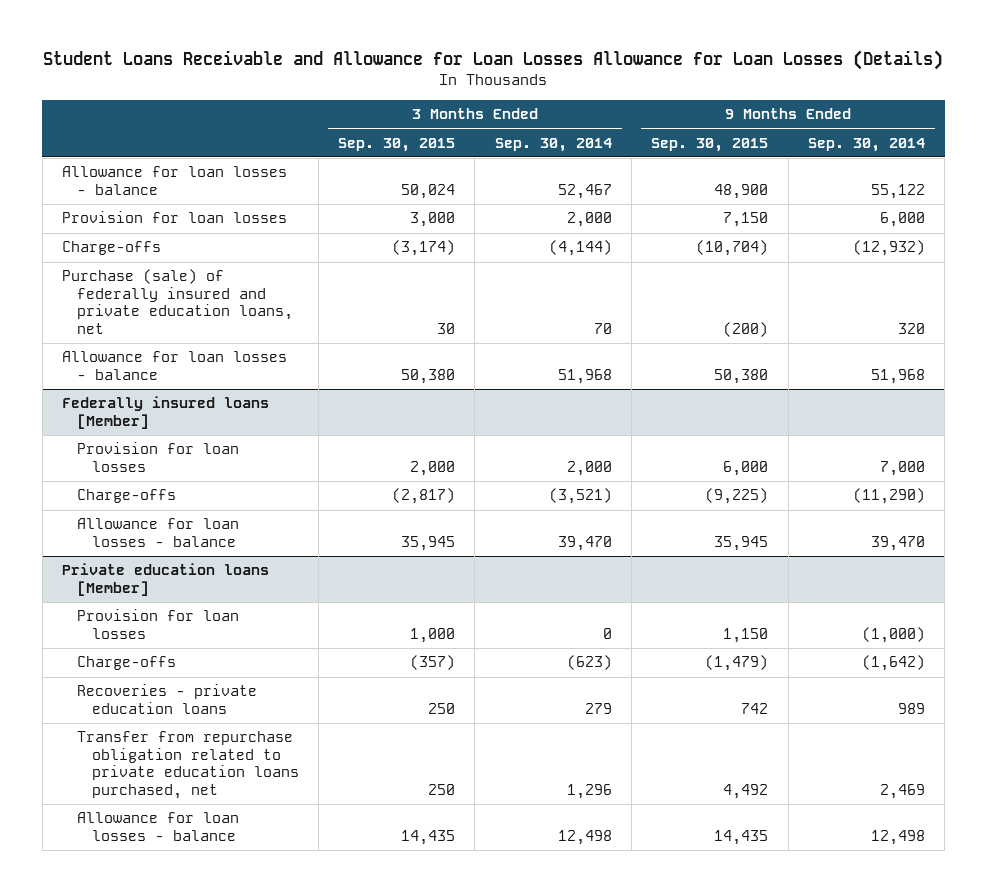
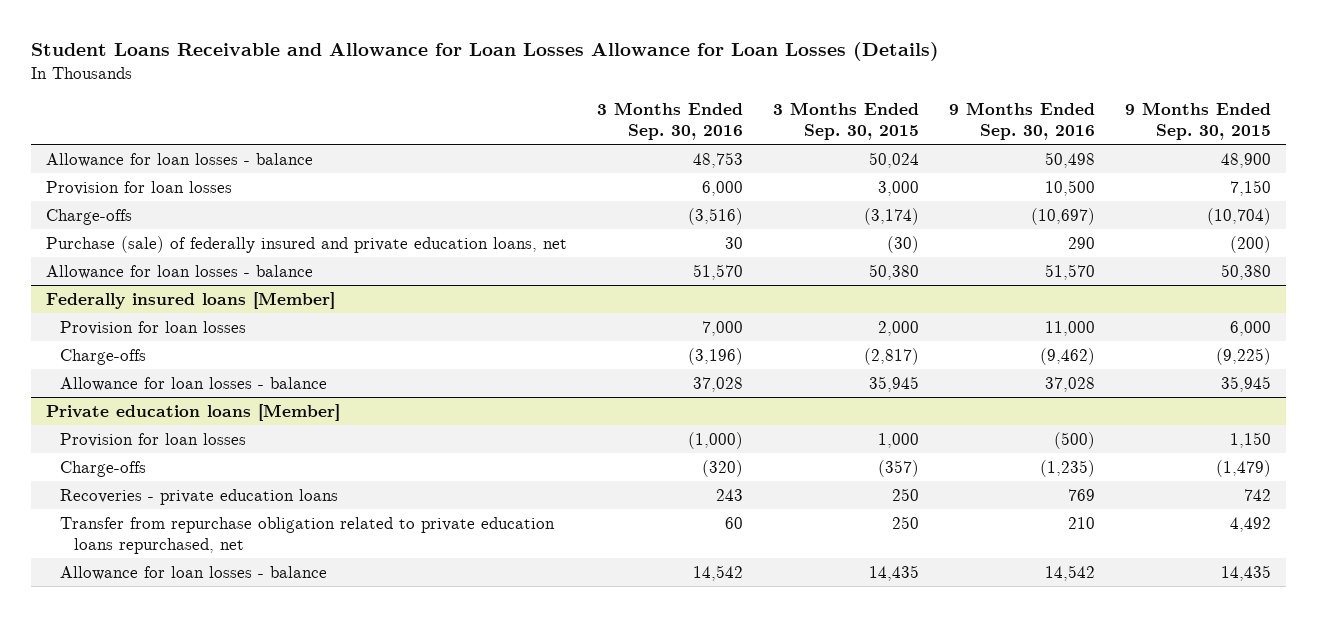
[494,137,612,152] Sep. 30, 2014 -> none
[807,137,925,152] Sep. 30, 2014 -> none
none -> [596,101,743,140] 3 Months Ended Sep. 30, 2016
none -> [948,101,1095,140] 9 Months Ended Sep. 30, 2016
[437,322,456,334] 30 -> [886,235,919,253] (30)
[76,731,299,799] Transfer from repurchase obligation related to private education loans purchased, net -> [60,516,556,554] Transfer from repurchase obligation related to private education loans repurchased, net

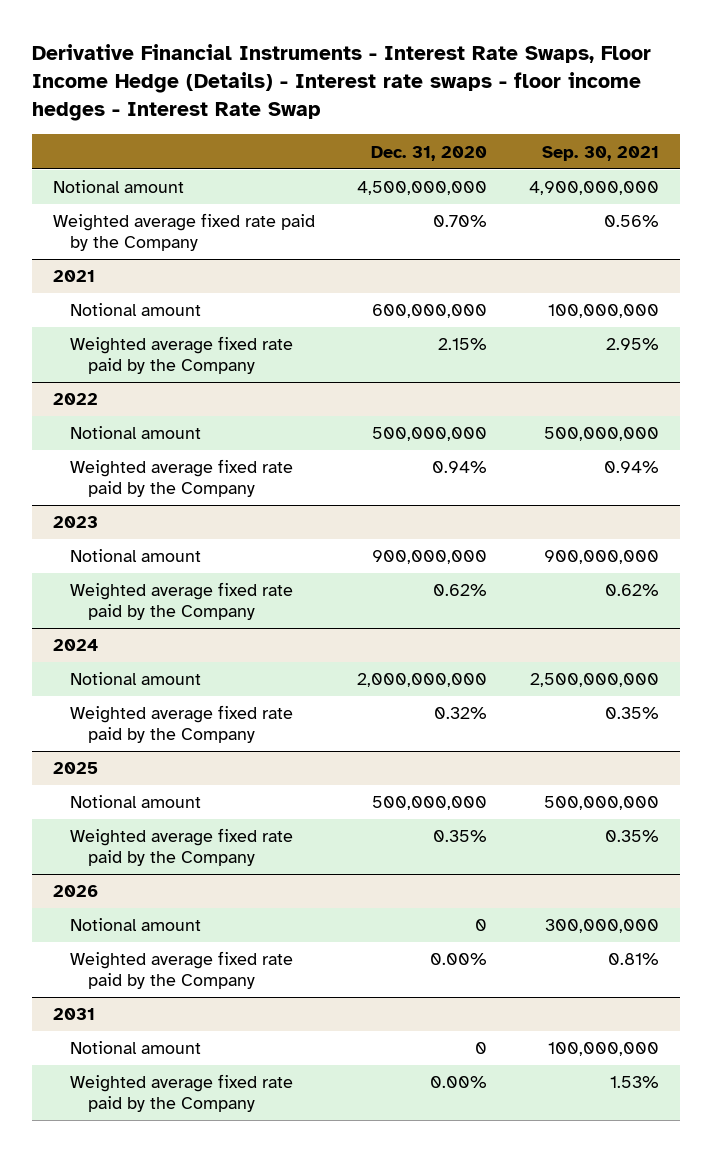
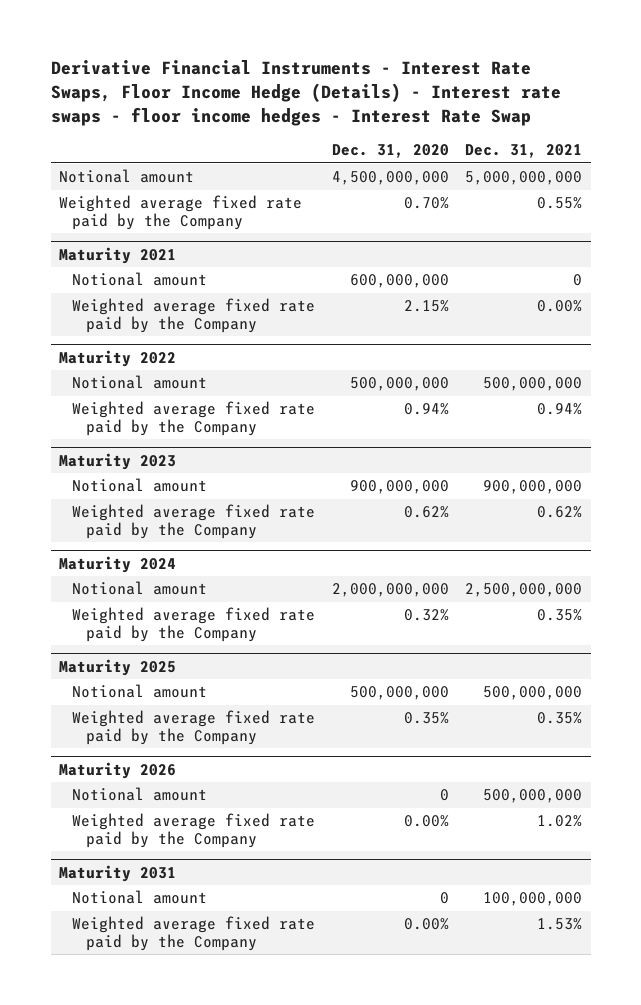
[541,145,659,161] Sep. 30, 2021 -> none
none -> [465,144,583,159] Dec. 31, 2021
[52,270,95,283] 2021 -> [58,246,176,264] Maturity 2021
[52,393,98,406] 2022 -> [58,349,176,367] Maturity 2022
[52,516,98,529] 2023 -> [58,452,176,470] Maturity 2023
[52,639,98,652] 2024 -> [58,555,176,573] Maturity 2024
[52,762,98,775] 2025 -> [58,658,176,676] Maturity 2025
[52,885,98,898] 2026 -> [58,761,176,779] Maturity 2026
[52,1008,95,1021] 2031 -> [58,864,176,882] Maturity 2031

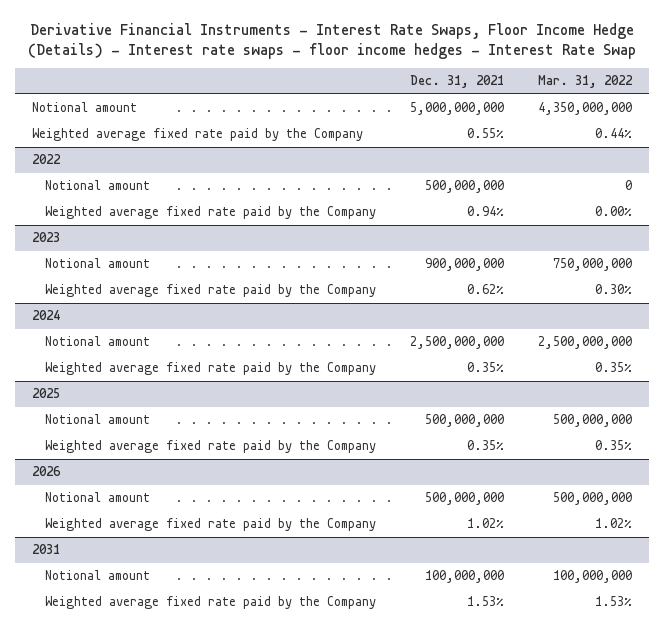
[331,144,449,159] Dec. 31, 2020 -> none
none -> [537,75,633,89] Mar. 31, 2022
[72,272,208,287] Notional amount -> none
[72,298,316,333] Weighted average fixed rate paid by the Company -> none
[58,349,176,367] Maturity 2022 -> none
[58,246,176,264] Maturity 2021 -> [32,154,62,165] 2022
[58,452,176,470] Maturity 2023 -> [32,232,61,243] 2023
[58,555,176,573] Maturity 2024 -> [32,310,61,321] 2024
[58,658,176,676] Maturity 2025 -> [32,388,61,399] 2025
[58,761,176,779] Maturity 2026 -> [32,466,62,477] 2026
[58,864,176,882] Maturity 2031 -> [32,544,61,555] 2031

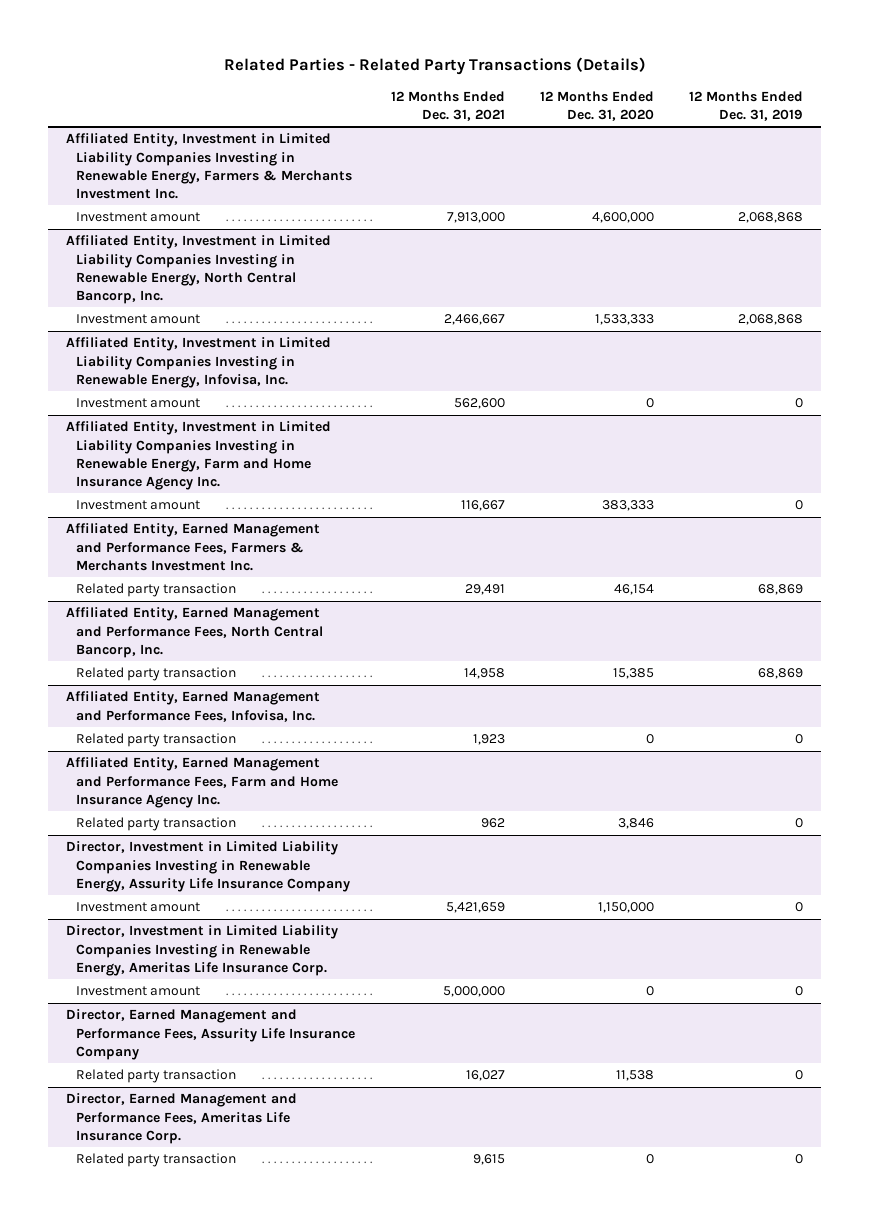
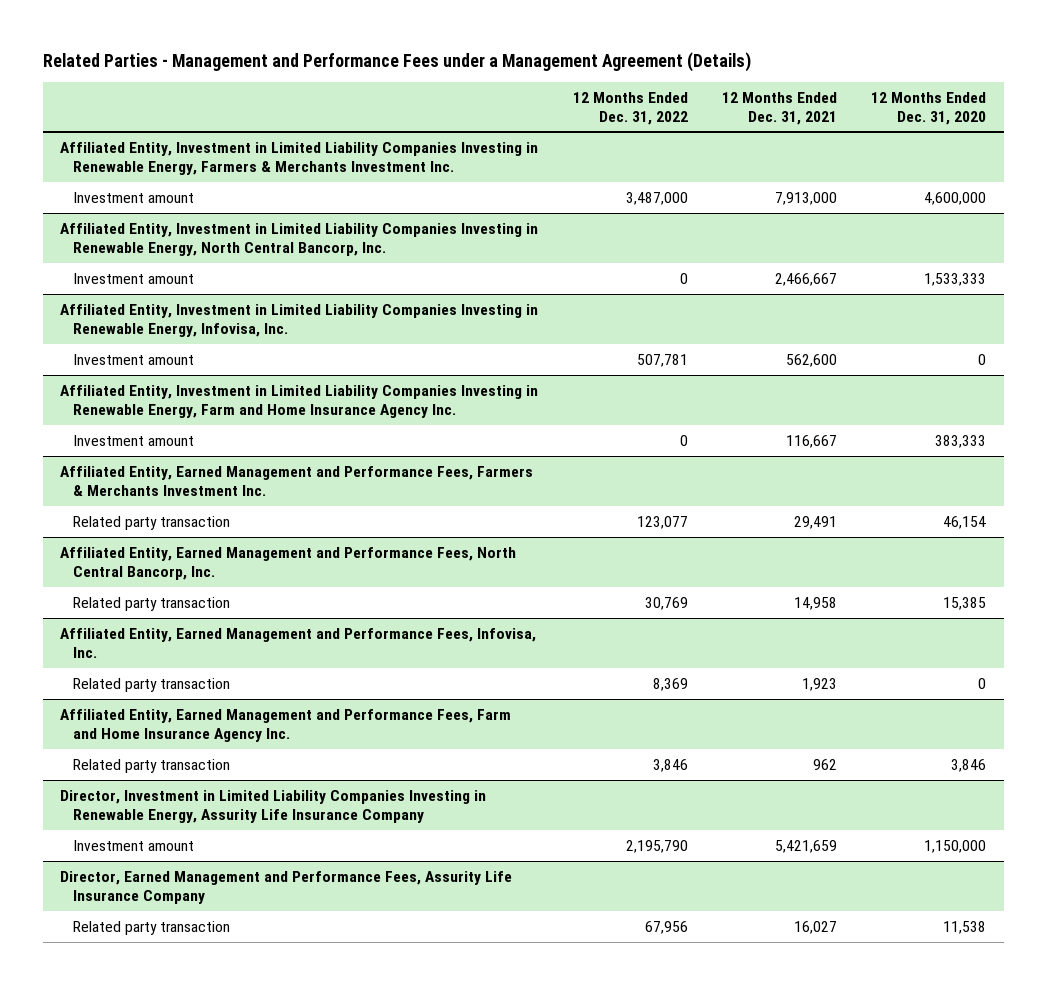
[223,57,646,76] Related Parties - Related Party Transactions (Details) -> [42,51,751,72] Related Parties - Management and Performance Fees under a Management Agreement (Details)
[689,90,804,121] 12 Months Ended Dec. 31, 2019 -> none
none -> [572,91,688,125] 12 Months Ended Dec. 31, 2022
[65,925,338,976] Director, Investment in Limited Liability Companies Investing in Renewable Energy, Ameritas Life Insurance Corp. -> none
[76,986,201,997] Investment amount -> none
[65,1093,297,1144] Director, Earned Management and Performance Fees, Ameritas Life Insurance Corp. -> none
[76,1153,237,1168] Related party transaction -> none

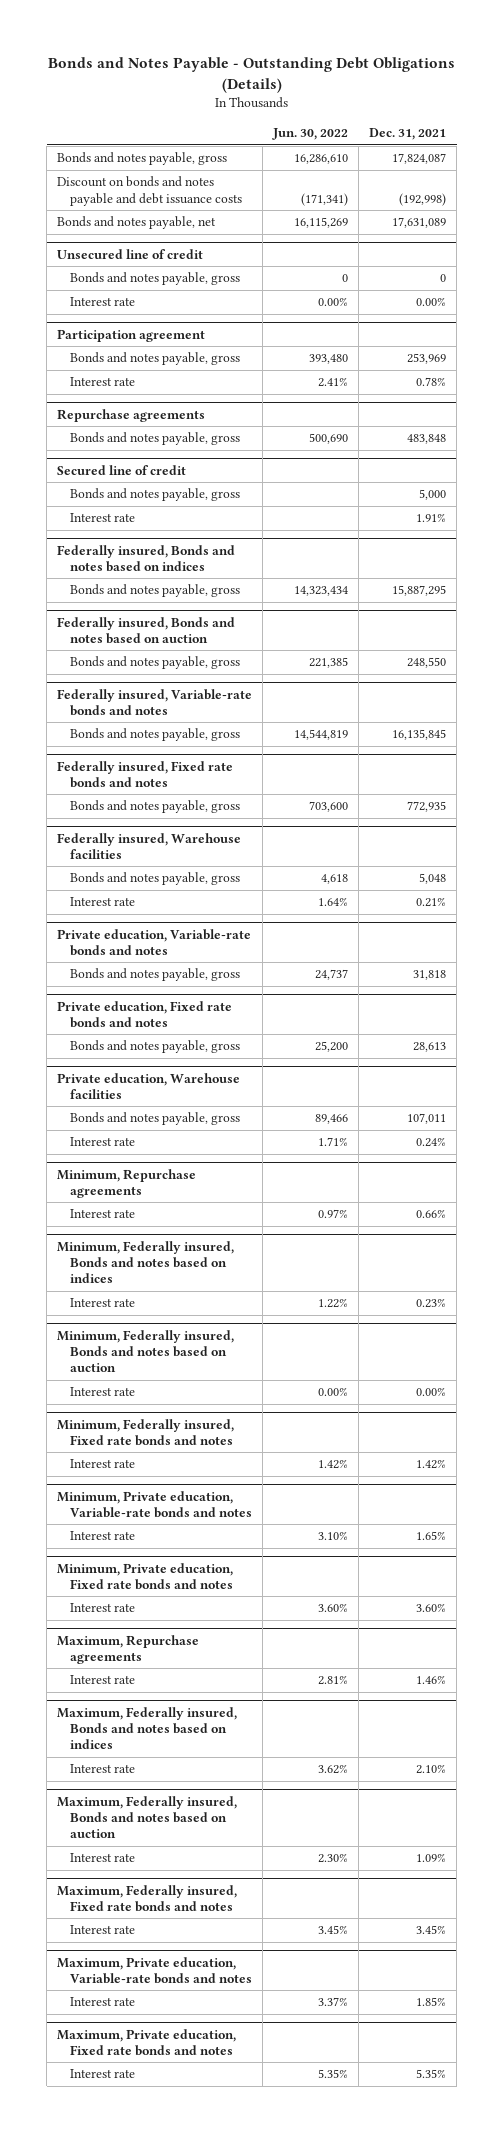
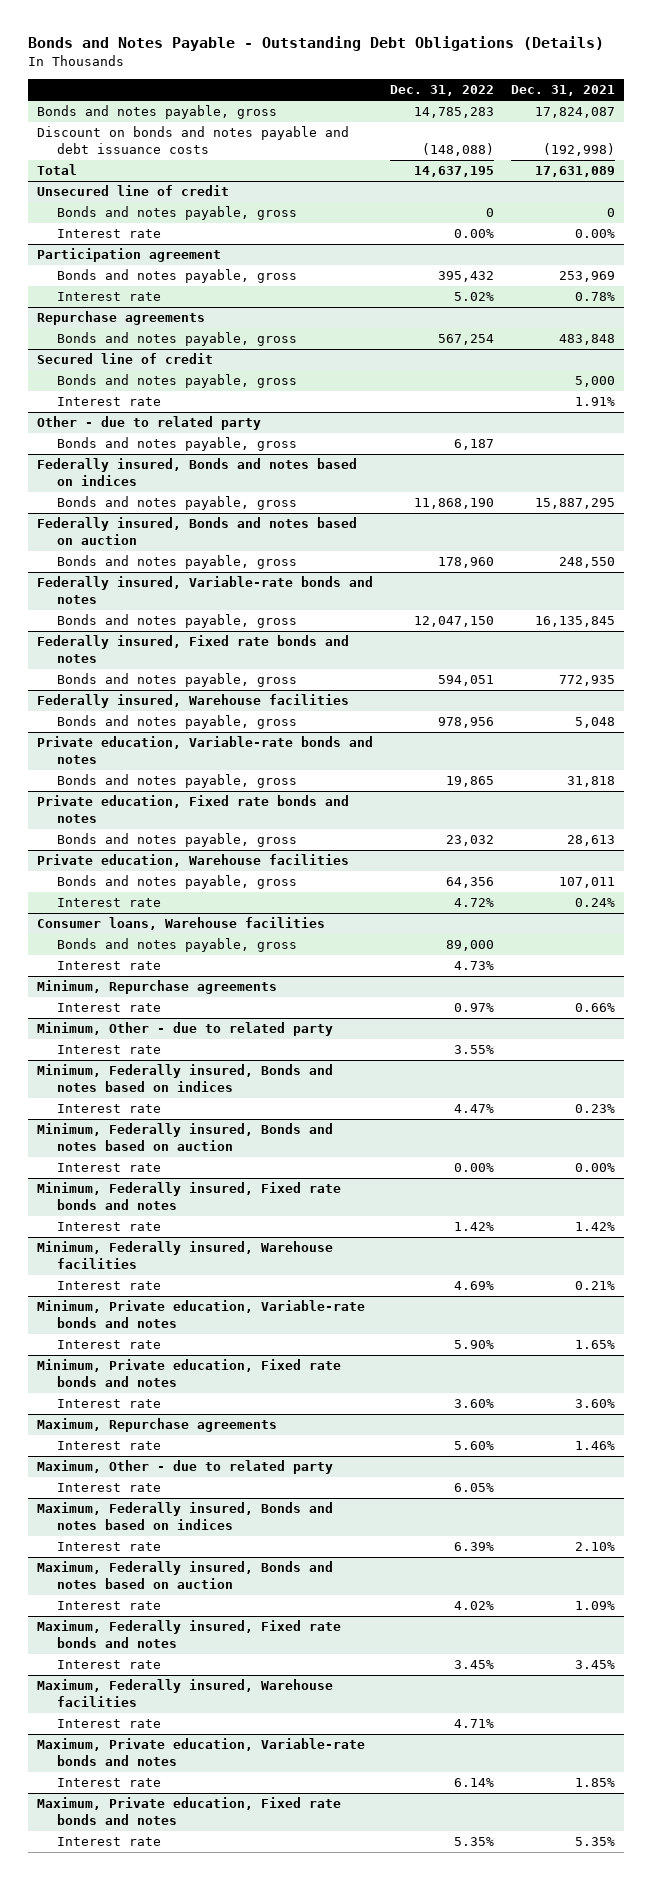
[272,128,349,141] Jun. 30, 2022 -> none
none -> [389,85,494,97] Dec. 31, 2022
[57,216,217,230] Bonds and notes payable, net -> [36,164,77,176] Total
none -> [36,416,261,431] Other - due to related party
none -> [57,437,298,452] Bonds and notes payable, gross
[69,897,135,907] Interest rate -> none
none -> [36,917,325,931] Consumer loans, Warehouse facilities
none -> [57,938,298,953] Bonds and notes payable, gross
none -> [57,961,162,971] Interest rate
none -> [36,1022,333,1037] Minimum, Other - due to related party
none -> [57,1045,162,1055] Interest rate
none -> [36,1241,333,1270] Minimum, Federally insured, Warehouse facilities
none -> [57,1281,162,1291] Interest rate
none -> [36,1460,333,1475] Maximum, Other - due to related party
none -> [57,1483,162,1493] Interest rate
none -> [36,1679,333,1708] Maximum, Federally insured, Warehouse facilities
none -> [57,1719,162,1729] Interest rate

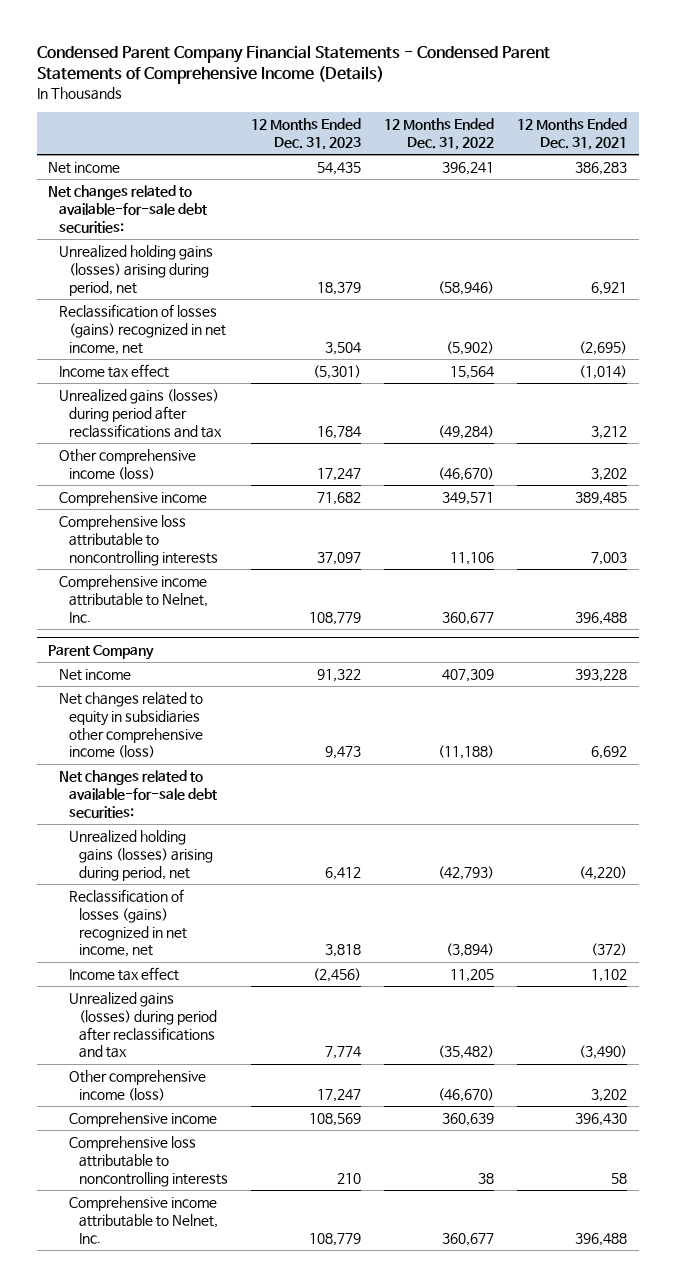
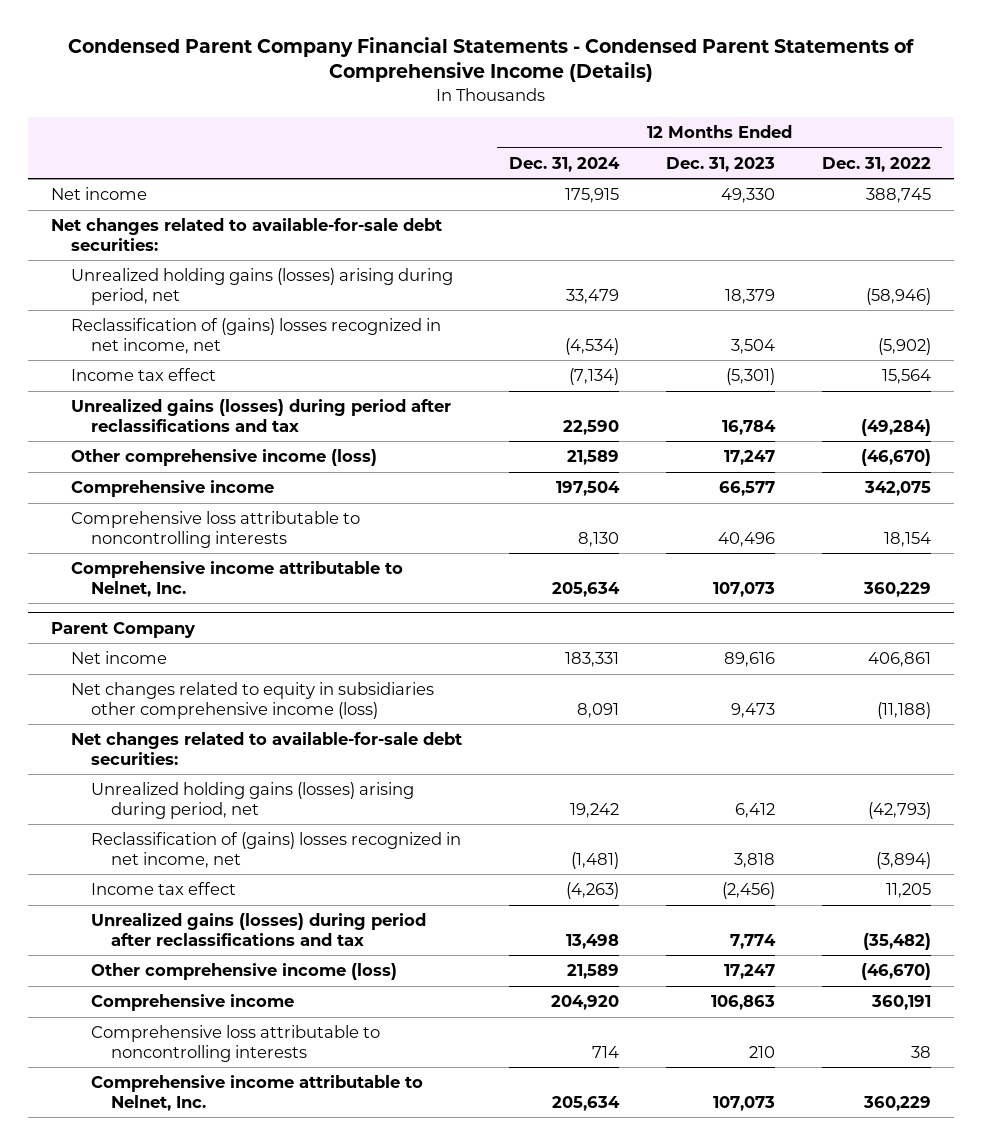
[517,118,628,150] 12 Months Ended Dec. 31, 2021 -> none
none -> [508,156,620,172] Dec. 31, 2024
[317,162,362,176] 54,435 -> [720,188,775,204] 49,330
[442,162,495,176] 396,241 -> [865,188,931,204] 388,745
[58,304,226,355] Reclassification of losses (gains) recognized in net income, net -> [71,318,442,354] Reclassification of (gains) losses recognized in net income, net
[317,492,362,506] 71,682 -> [718,481,775,497] 66,577
[442,492,495,506] 349,571 -> [863,481,931,497] 342,075
[317,551,362,565] 37,097 -> [717,531,775,547] 40,496
[450,551,495,565] 11,106 -> [883,531,931,547] 18,154
[309,611,362,625] 108,779 -> [712,581,775,597] 107,073
[442,611,495,625] 360,677 -> [862,581,931,597] 360,229
[317,669,362,683] 91,322 -> [723,652,775,668] 89,616
[442,669,495,683] 407,309 -> [867,652,931,668] 406,861
[68,889,188,958] Reclassification of losses (gains) recognized in net income, net -> [91,832,462,868] Reclassification of (gains) losses recognized in net income, net
[309,1113,362,1127] 108,569 -> [710,995,775,1011] 106,863
[442,1113,495,1127] 360,639 -> [870,995,931,1011] 360,191
[309,1232,362,1246] 108,779 -> [712,1095,775,1111] 107,073
[442,1232,495,1246] 360,677 -> [862,1095,931,1111] 360,229

